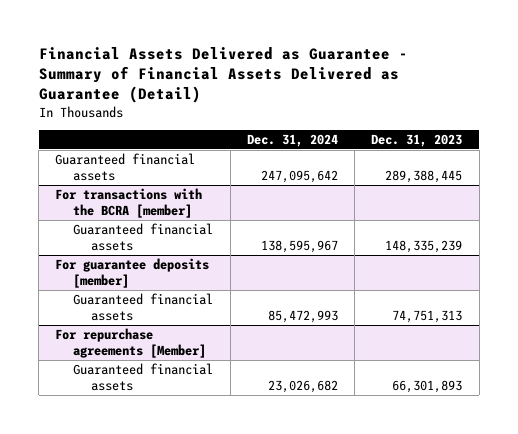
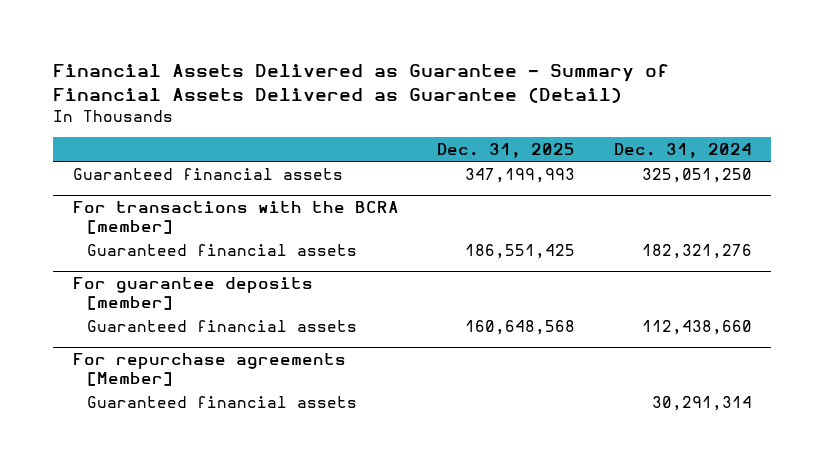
[371,133,463,147] Dec. 31, 2023 -> none
none -> [437,142,576,158] Dec. 31, 2025
[260,169,338,183] 247,095,642 -> [641,168,752,184] 325,051,250
[260,239,338,253] 138,595,967 -> [641,244,752,260] 182,321,276
[267,309,338,323] 85,472,993 -> [641,320,752,336] 112,438,660
[267,379,338,393] 23,026,682 -> [651,396,752,412] 30,291,314

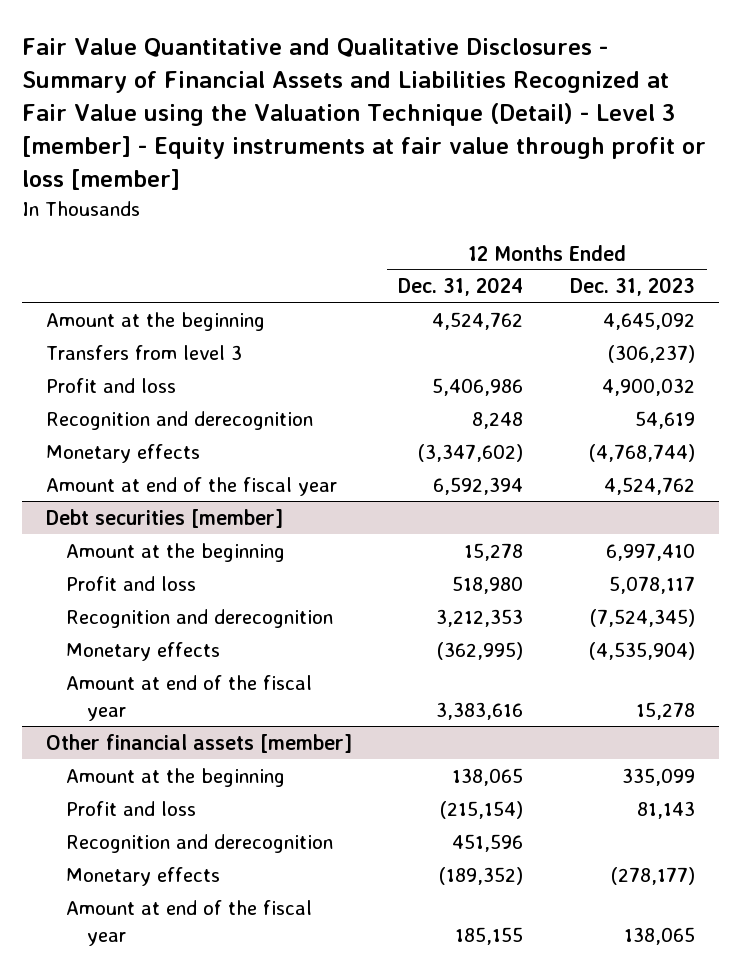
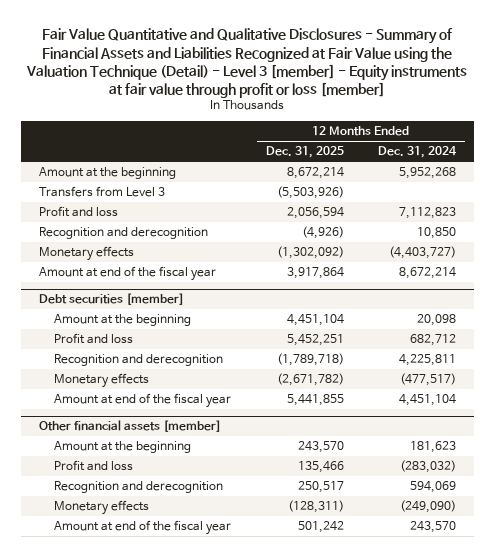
[570,277,696,297] Dec. 31, 2023 -> none
none -> [265,146,344,159] Dec. 31, 2025
[432,311,524,330] 4,524,762 -> [399,167,457,180] 5,952,268
[45,344,242,360] Transfers from level 3 -> [38,186,165,198] Transfers from Level 3
[432,377,524,396] 5,406,986 -> [399,207,457,220] 7,112,823
[472,411,524,429] 8,248 -> [417,227,457,240] 10,850
[418,443,524,462] (3,347,602) -> [389,246,457,260] (4,403,727)
[433,476,524,495] 6,592,394 -> [399,267,457,280] 8,672,214
[464,542,524,561] 15,278 -> [417,314,457,327] 20,098
[452,575,524,594] 518,980 -> [410,334,457,347] 682,712
[436,608,524,627] 3,212,353 -> [399,354,457,367] 4,225,811
[437,641,524,660] (362,995) -> [400,373,457,387] (477,517)
[436,701,524,720] 3,383,616 -> [399,394,457,407] 4,451,104
[452,767,524,786] 138,065 -> [410,441,457,454] 181,623
[440,800,524,819] (215,154) -> [400,460,457,474] (283,032)
[452,833,524,852] 451,596 -> [410,481,457,494] 594,069
[439,866,524,885] (189,352) -> [400,500,457,514] (249,090)
[455,926,524,945] 185,155 -> [410,521,457,534] 243,570

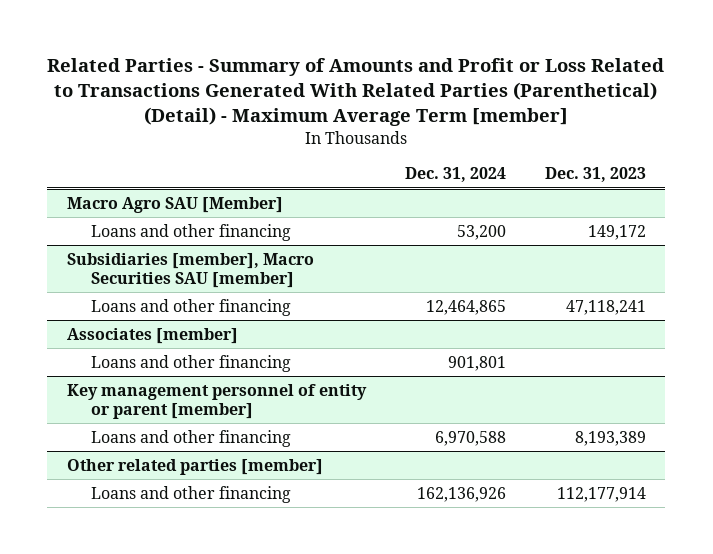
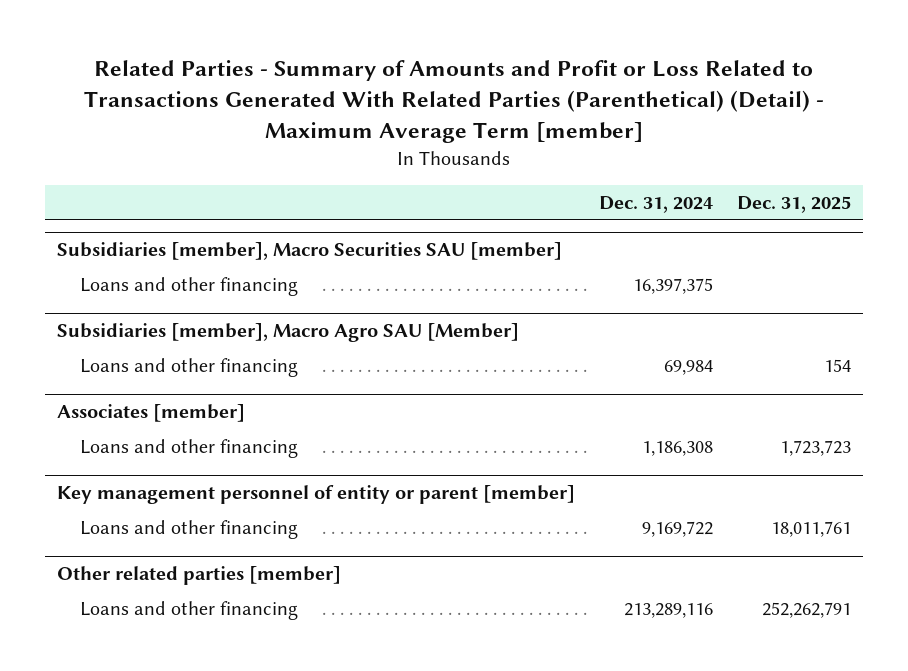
[544,167,646,183] Dec. 31, 2023 -> none
none -> [736,196,851,214] Dec. 31, 2025
[66,196,283,213] Macro Agro SAU [Member] -> none
[91,223,292,241] Loans and other financing -> none
[425,299,506,315] 12,464,865 -> [632,277,713,294] 16,397,375
none -> [57,323,520,343] Subsidiaries [member], Macro Agro SAU [Member]
none -> [80,357,299,377] Loans and other financing
[447,355,506,371] 901,801 -> [641,440,713,456] 1,186,308
[434,430,506,446] 6,970,588 -> [641,520,713,537] 9,169,722
[416,486,506,502] 162,136,926 -> [623,602,713,618] 213,289,116

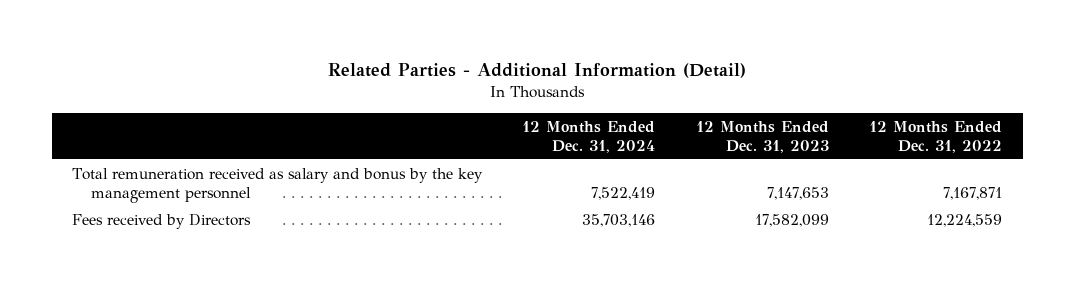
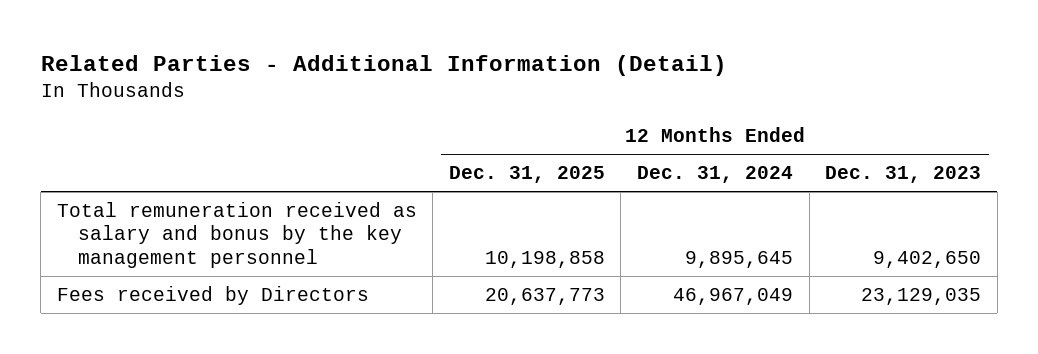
[869,120,1003,153] 12 Months Ended Dec. 31, 2022 -> none
none -> [448,166,605,184] Dec. 31, 2025
[591,186,656,200] 7,522,419 -> [685,250,794,268] 9,895,645
[766,186,829,200] 7,147,653 -> [873,250,982,268] 9,402,650
[582,213,656,227] 35,703,146 -> [673,288,794,306] 46,967,049
[754,213,829,227] 17,582,099 -> [861,288,982,306] 23,129,035

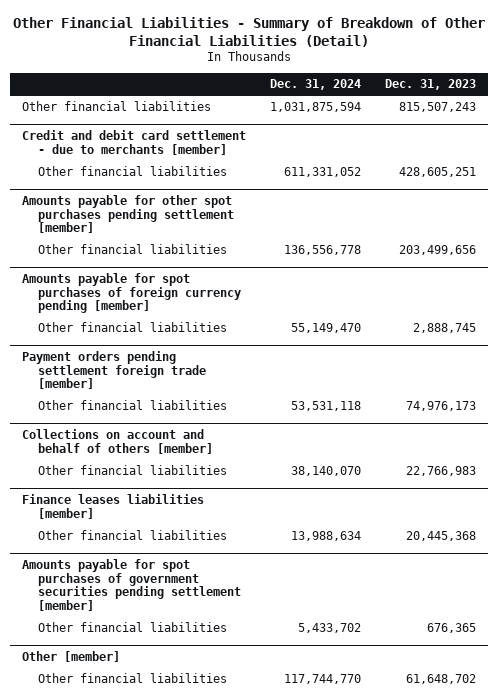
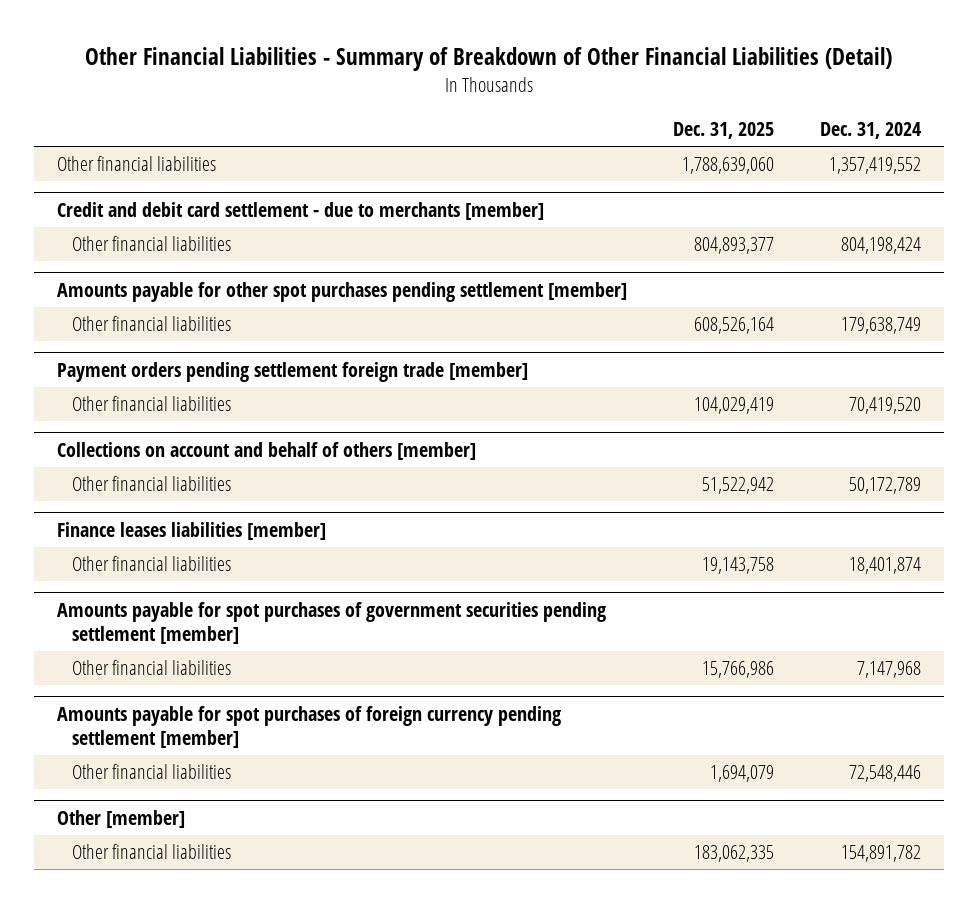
[385,79,477,91] Dec. 31, 2023 -> none
none -> [672,122,774,140] Dec. 31, 2025
[270,102,362,113] 1,031,875,594 -> [828,157,921,175] 1,357,419,552
[284,167,362,178] 611,331,052 -> [840,237,921,255] 804,198,424
[22,273,241,314] Amounts payable for spot purchases of foreign currency pending [member] -> none
[37,322,227,333] Other financial liabilities -> none
[284,245,362,256] 136,556,778 -> [840,317,921,335] 179,638,749
[291,401,362,412] 53,531,118 -> [848,397,921,415] 70,419,520
[291,466,362,477] 38,140,070 -> [848,477,921,495] 50,172,789
[291,531,362,542] 13,988,634 -> [848,557,921,575] 18,401,874
[298,623,362,634] 5,433,702 -> [856,661,921,679] 7,147,968
none -> [56,706,561,748] Amounts payable for spot purchases of foreign currency pending settlement [member]
none -> [71,764,231,780] Other financial liabilities
[284,674,362,685] 117,744,770 -> [840,845,921,863] 154,891,782

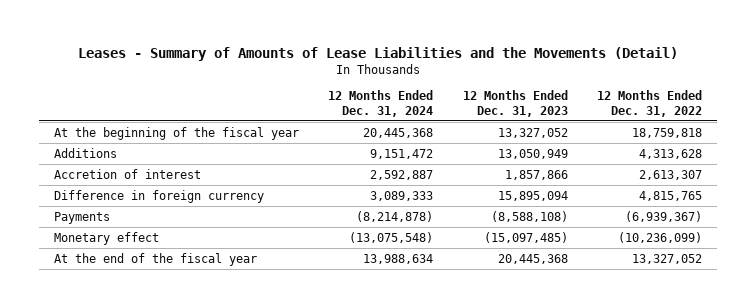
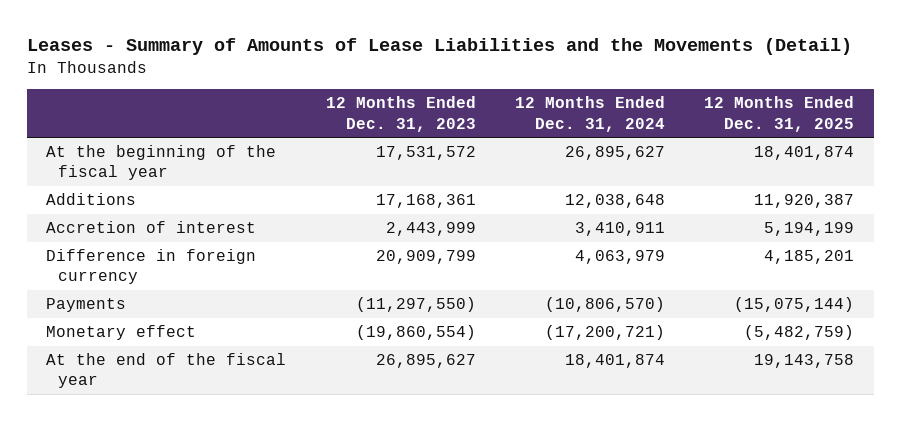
[597,90,703,117] 12 Months Ended Dec. 31, 2022 -> none
none -> [704,96,855,132] 12 Months Ended Dec. 31, 2025
[363,127,434,138] 20,445,368 -> [564,146,665,161] 26,895,627
[497,127,568,138] 13,327,052 -> [375,146,476,161] 17,531,572
[370,148,434,159] 9,151,472 -> [564,194,665,209] 12,038,648
[497,148,568,159] 13,050,949 -> [375,194,476,209] 17,168,361
[370,169,434,180] 2,592,887 -> [574,222,665,237] 3,410,911
[504,169,568,180] 1,857,866 -> [385,222,476,237] 2,443,999
[370,190,434,201] 3,089,333 -> [574,250,665,265] 4,063,979
[497,190,568,201] 15,895,094 -> [375,250,476,265] 20,909,799
[356,210,434,222] (8,214,878) -> [544,297,665,313] (10,806,570)
[490,210,568,222] (8,588,108) -> [355,297,476,313] (11,297,550)
[349,231,434,243] (13,075,548) -> [544,325,665,341] (17,200,721)
[483,231,568,243] (15,097,485) -> [355,325,476,341] (19,860,554)
[363,253,434,264] 13,988,634 -> [564,354,665,369] 18,401,874
[497,253,568,264] 20,445,368 -> [375,354,476,369] 26,895,627

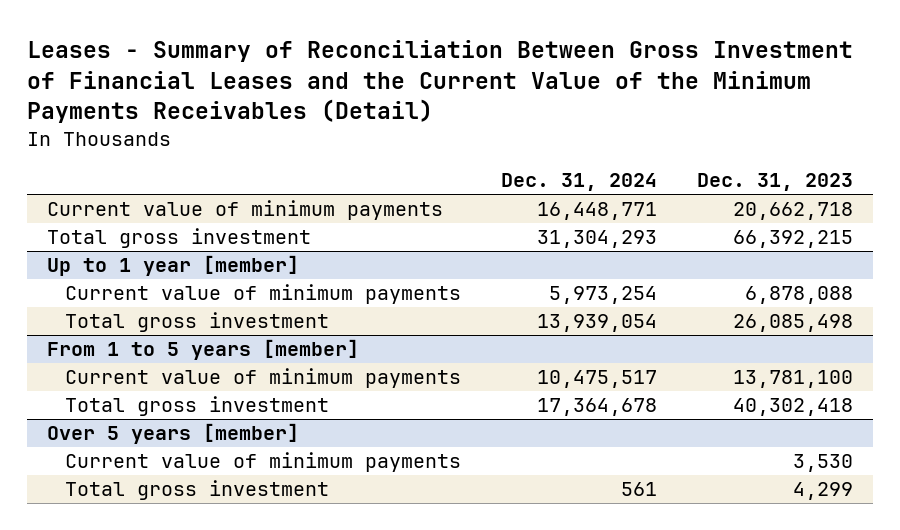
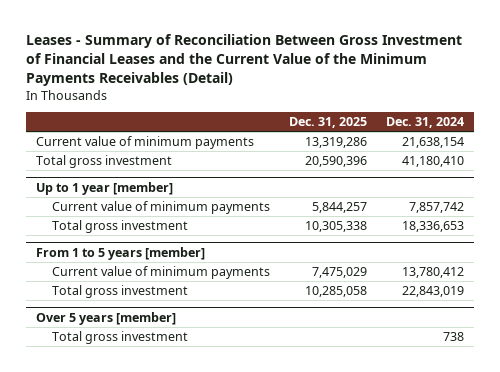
[696,173,853,192] Dec. 31, 2023 -> none
none -> [288,117,367,129] Dec. 31, 2025
[537,202,658,221] 16,448,771 -> [402,137,465,149] 21,638,154
[537,230,658,249] 31,304,293 -> [402,156,465,168] 41,180,410
[549,286,658,305] 5,973,254 -> [409,202,465,214] 7,857,742
[537,314,658,333] 13,939,054 -> [402,221,465,233] 18,336,653
[537,370,658,389] 10,475,517 -> [402,267,465,279] 13,780,412
[537,398,658,417] 17,364,678 -> [402,286,465,298] 22,843,019
[65,452,462,473] Current value of minimum payments -> none
[621,482,658,497] 561 -> [443,332,465,342] 738

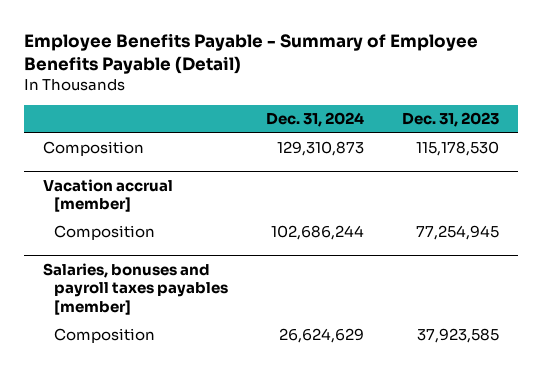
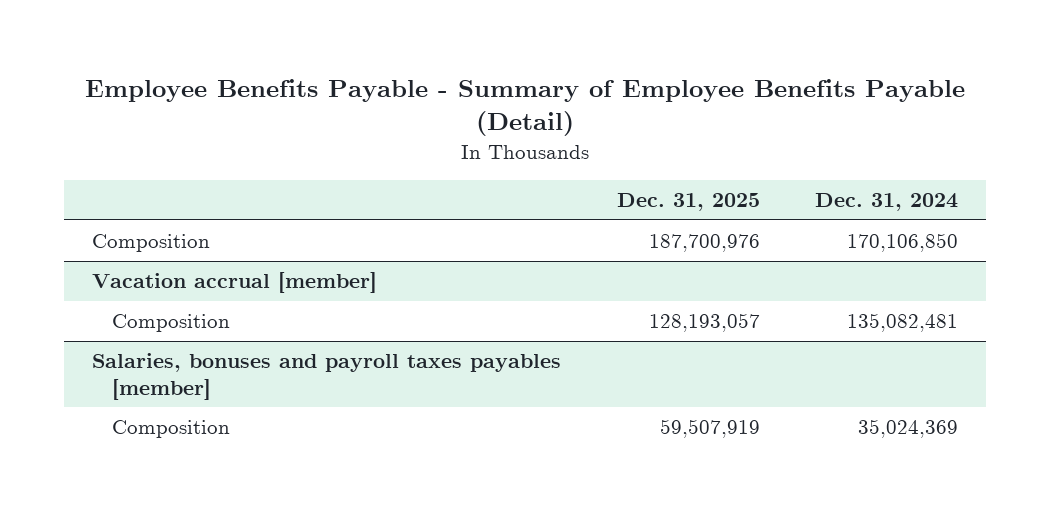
[402,112,500,128] Dec. 31, 2023 -> none
none -> [616,193,760,212] Dec. 31, 2025
[277,141,365,157] 129,310,873 -> [847,233,959,253] 170,106,850
[271,225,365,241] 102,686,244 -> [847,313,959,333] 135,082,481
[279,328,365,344] 26,624,629 -> [858,419,959,439] 35,024,369

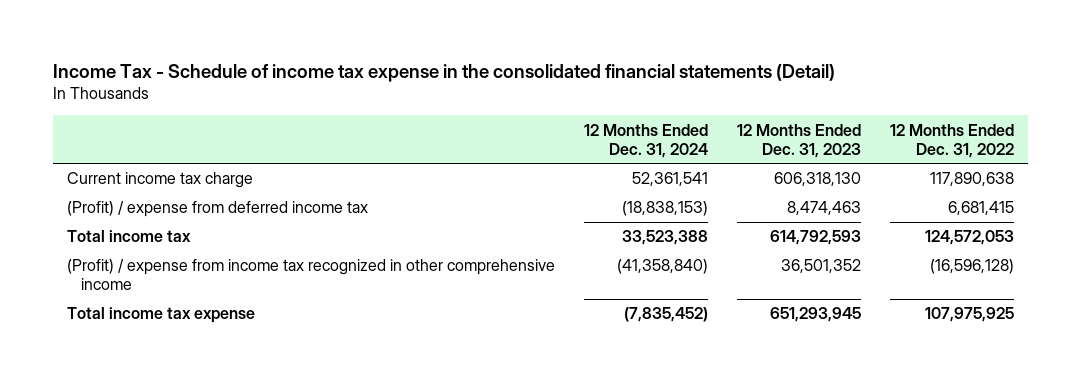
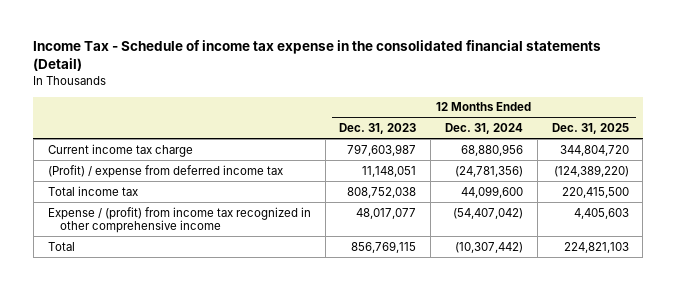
[889,123,1014,158] 12 Months Ended Dec. 31, 2022 -> none
none -> [551,122,629,134] Dec. 31, 2025
[632,172,709,187] 52,361,541 -> [461,143,524,156] 68,880,956
[773,172,861,187] 606,318,130 -> [347,143,417,156] 797,603,987
[622,201,709,217] (18,838,153) -> [455,165,524,177] (24,781,356)
[786,201,861,216] 8,474,463 -> [362,165,417,177] 11,148,051
[622,230,709,246] 33,523,388 -> [461,185,524,198] 44,099,600
[769,230,861,246] 614,792,593 -> [347,186,417,198] 808,752,038
[67,259,556,291] (Profit) / expense from income tax recognized in other comprehensive income -> [47,206,311,234] Expense / (profit) from income tax recognized in other comprehensive income
[617,259,709,275] (41,358,840) -> [453,207,524,219] (54,407,042)
[780,259,861,274] 36,501,352 -> [356,207,417,219] 48,017,077
[67,307,256,324] Total income tax expense -> [47,241,75,251] Total
[624,307,709,323] (7,835,452) -> [455,241,524,253] (10,307,442)
[769,307,861,323] 651,293,945 -> [351,240,417,253] 856,769,115

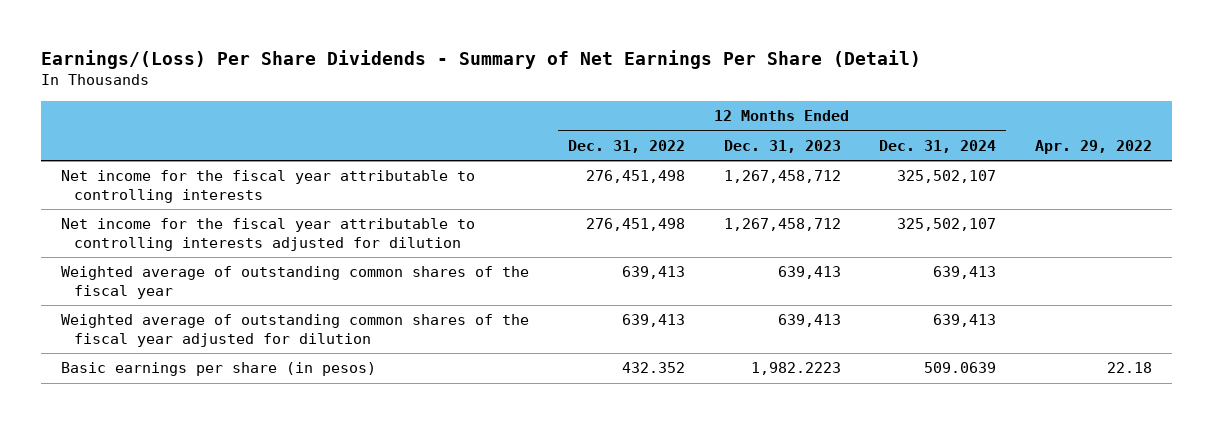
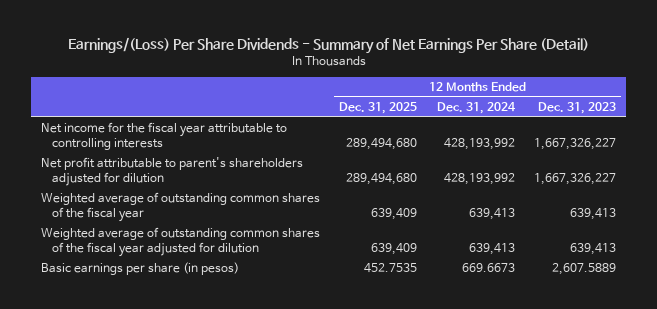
[567,139,685,153] Dec. 31, 2022 -> none
[1035,139,1153,154] Apr. 29, 2022 -> none
none -> [339,102,418,115] Dec. 31, 2025
[723,170,841,184] 1,267,458,712 -> [534,138,617,151] 1,667,326,227
[897,170,997,184] 325,502,107 -> [443,138,515,151] 428,193,992
[60,218,475,251] Net income for the fiscal year attributable to controlling interests adjusted for dilution -> [40,157,303,187] Net profit attributable to parent's shareholders adjusted for dilution
[723,218,841,232] 1,267,458,712 -> [534,173,617,186] 1,667,326,227
[897,218,997,232] 325,502,107 -> [443,173,515,186] 428,193,992
[750,362,841,376] 1,982.2223 -> [552,263,617,276] 2,607.5889
[924,362,997,374] 509.0639 -> [461,263,515,273] 669.6673

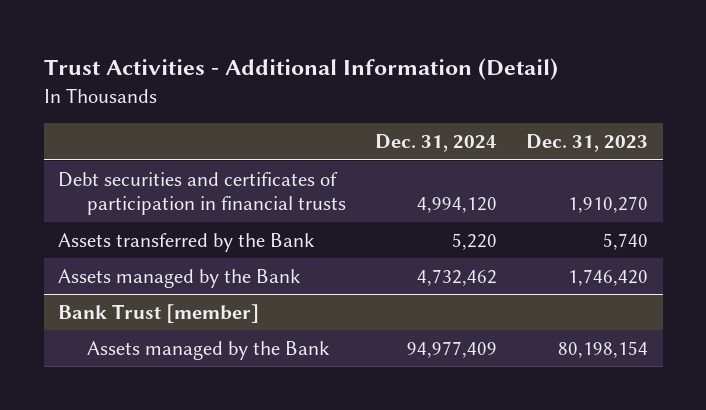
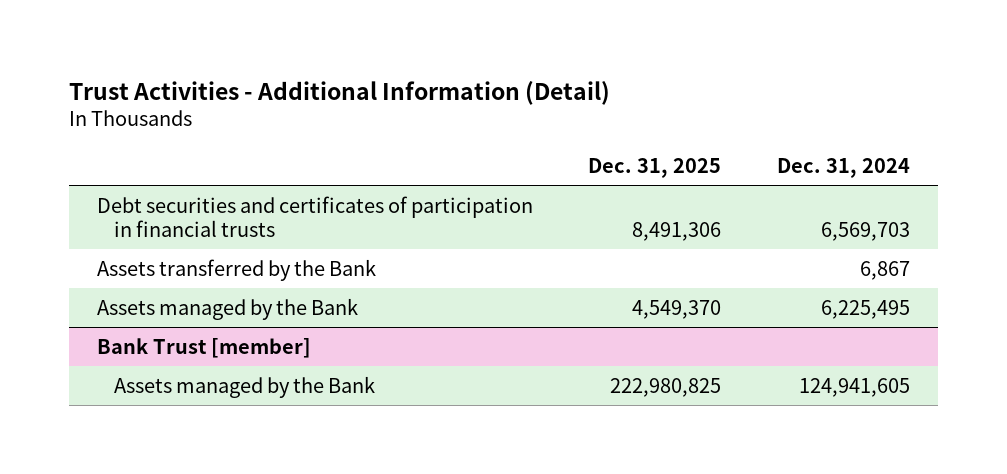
[526,133,649,152] Dec. 31, 2023 -> none
none -> [588,158,722,179] Dec. 31, 2025
[417,197,498,214] 4,994,120 -> [821,222,911,242] 6,569,703
[452,232,498,250] 5,220 -> [860,260,911,280] 6,867
[417,268,498,286] 4,732,462 -> [821,299,911,319] 6,225,495
[407,340,498,358] 94,977,409 -> [799,377,911,397] 124,941,605

